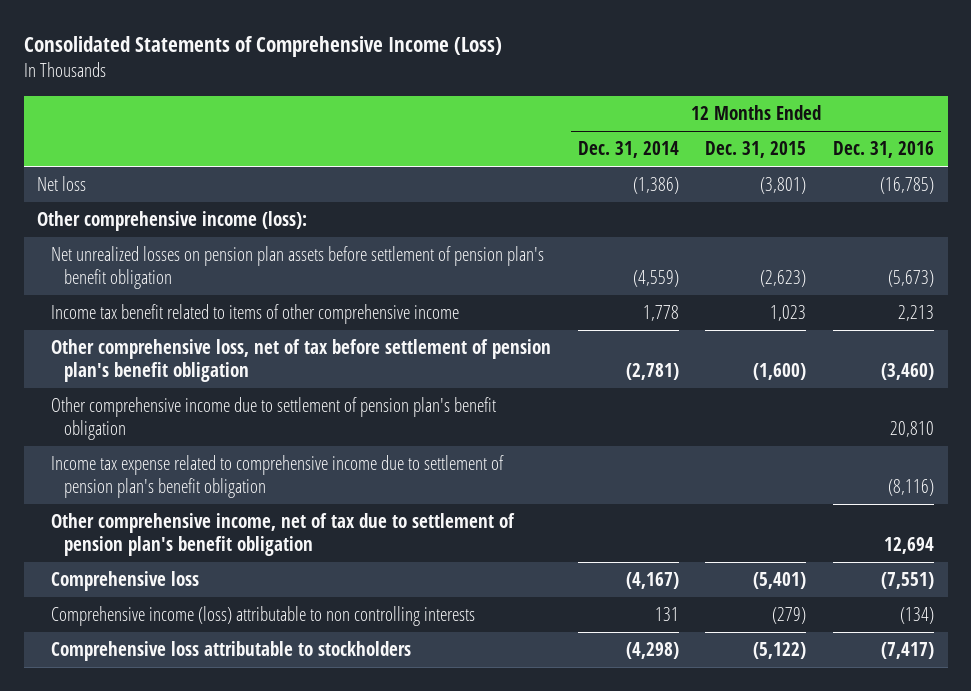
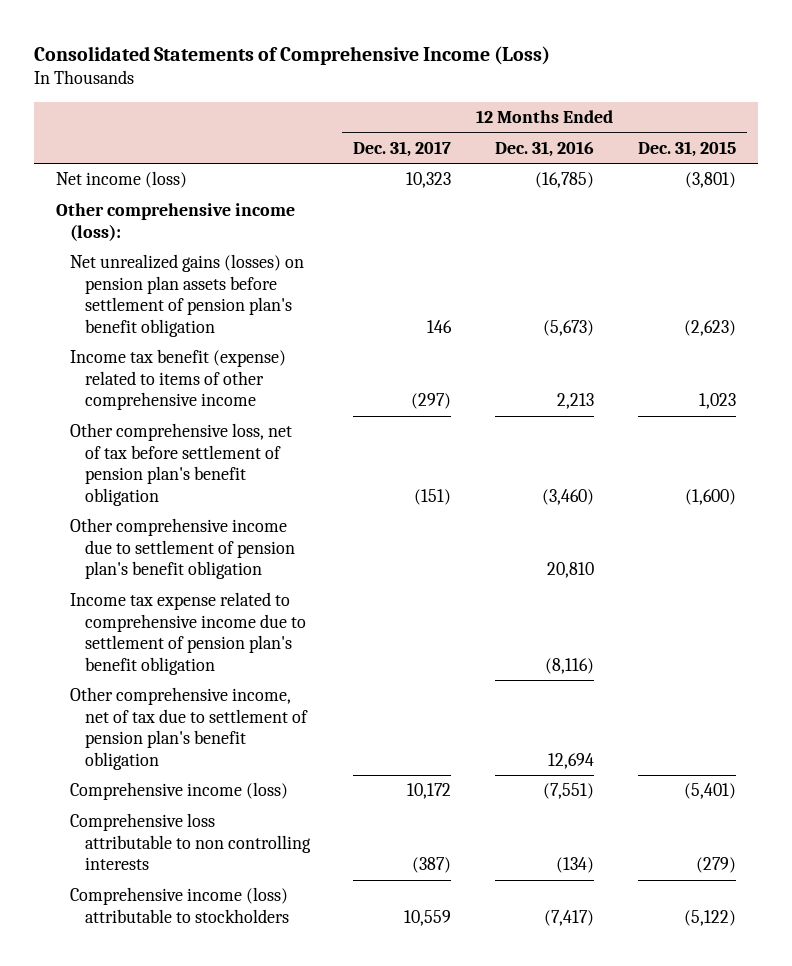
[577,141,679,159] Dec. 31, 2014 -> none
none -> [353,140,452,157] Dec. 31, 2017
[37,176,87,192] Net loss -> [55,171,187,189] Net income (loss)
[50,246,544,289] Net unrealized losses on pension plan assets before settlement of pension plan's benefit obligation -> [70,254,305,337] Net unrealized gains (losses) on pension plan assets before settlement of pension plan's benefit obligation
[50,304,459,325] Income tax benefit related to items of other comprehensive income -> [70,349,287,411] Income tax benefit (expense) related to items of other comprehensive income
[50,571,199,592] Comprehensive loss -> [70,782,289,801] Comprehensive income (loss)
[50,606,475,627] Comprehensive income (loss) attributable to non controlling interests -> [70,813,311,871] Comprehensive loss attributable to non controlling interests
[50,641,411,662] Comprehensive loss attributable to stockholders -> [70,887,289,923] Comprehensive income (loss) attributable to stockholders

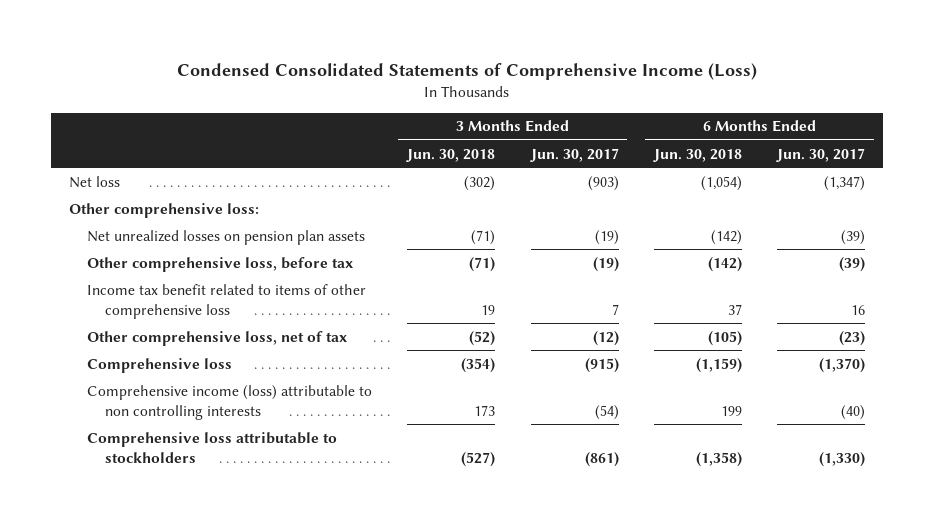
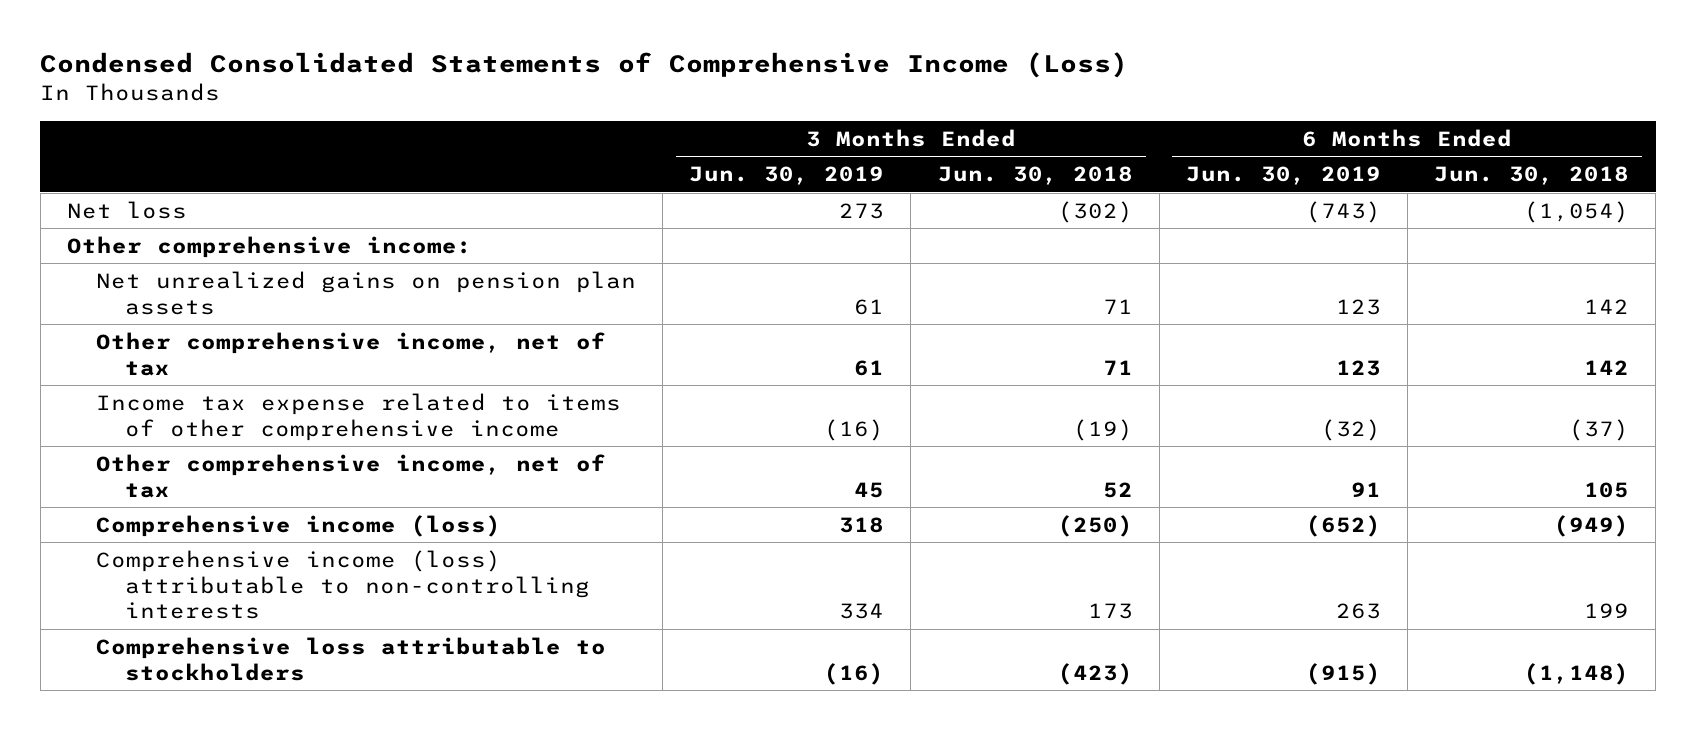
[529,147,619,162] Jun. 30, 2017 -> none
[776,147,866,162] Jun. 30, 2017 -> none
none -> [689,166,885,186] Jun. 30, 2019
none -> [1185,166,1381,186] Jun. 30, 2019
[69,202,260,218] Other comprehensive loss: -> [66,235,472,258] Other comprehensive income:
[86,229,365,245] Net unrealized losses on pension plan assets -> [95,270,636,315] Net unrealized gains on pension plan assets
[471,229,496,245] (71) -> [1102,298,1133,314] 71
[710,229,742,245] (142) -> [1584,298,1630,314] 142
[86,256,353,272] Other comprehensive loss, before tax -> [95,331,606,376] Other comprehensive income, net of tax
[469,256,496,272] (71) -> [1102,359,1133,375] 71
[707,256,742,272] (142) -> [1584,359,1630,375] 142
[86,283,366,319] Income tax benefit related to items of other comprehensive loss -> [95,392,621,441] Income tax expense related to items of other comprehensive income
[481,304,496,315] 19 -> [1072,418,1133,441] (19)
[727,303,742,315] 37 -> [1569,418,1630,441] (37)
[86,330,347,346] Other comprehensive loss, net of tax -> [95,453,606,498] Other comprehensive income, net of tax
[469,330,496,346] (52) -> [1102,481,1133,498] 52
[707,330,742,346] (105) -> [1584,481,1630,498] 105
[86,357,232,373] Comprehensive loss -> [95,514,501,537] Comprehensive income (loss)
[461,357,496,373] (354) -> [1057,514,1133,537] (250)
[695,357,742,373] (1,159) -> [1554,514,1630,537] (949)
[86,384,372,420] Comprehensive income (loss) attributable to non controlling interests -> [95,549,590,620] Comprehensive income (loss) attributable to non-controlling interests
[461,451,496,467] (527) -> [1057,662,1133,685] (423)
[695,451,742,467] (1,358) -> [1524,662,1630,685] (1,148)

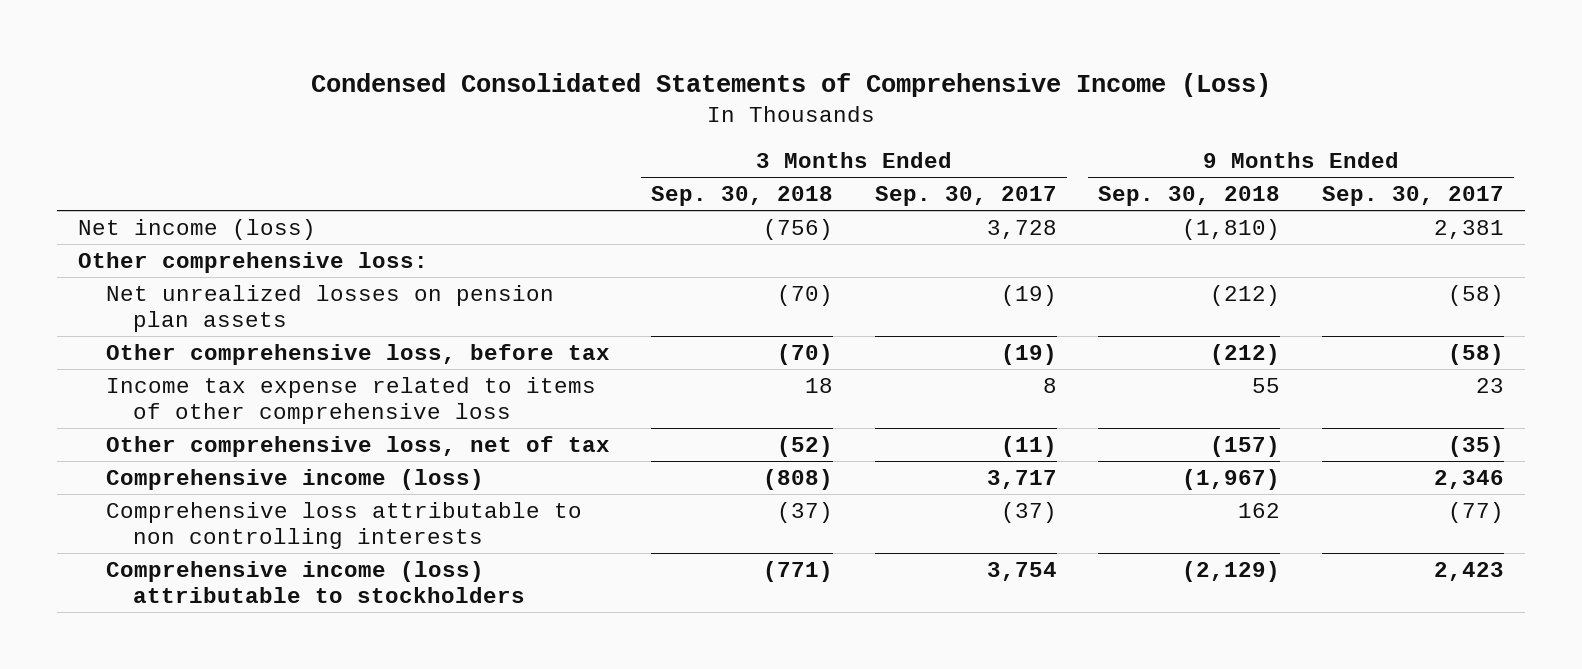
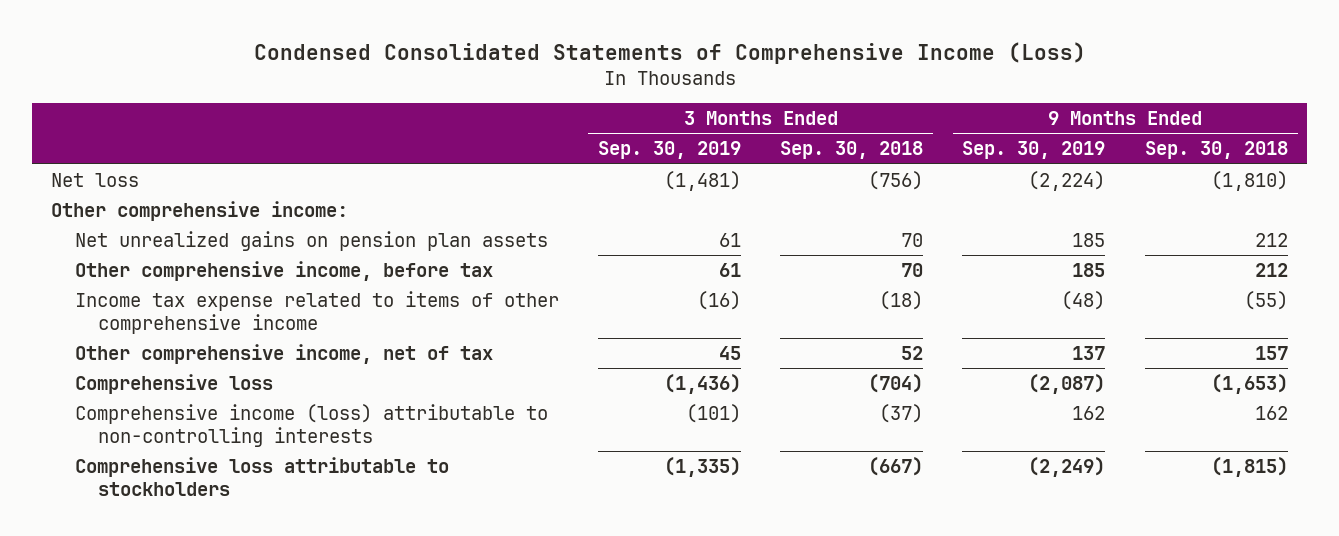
[874,186,1057,207] Sep. 30, 2017 -> none
[1321,186,1504,207] Sep. 30, 2017 -> none
none -> [597,141,741,160] Sep. 30, 2019
none -> [962,141,1106,160] Sep. 30, 2019
[77,218,316,240] Net income (loss) -> [51,172,140,187] Net loss
[77,251,428,273] Other comprehensive loss: -> [51,200,349,221] Other comprehensive income:
[105,284,554,332] Net unrealized losses on pension plan assets -> [74,230,548,251] Net unrealized gains on pension plan assets
[777,284,834,306] (70) -> [901,232,924,247] 70
[1210,284,1281,306] (212) -> [1254,232,1288,247] 212
[105,343,610,365] Other comprehensive loss, before tax -> [74,260,493,281] Other comprehensive income, before tax
[777,343,834,365] (70) -> [901,262,924,277] 70
[1210,343,1281,365] (212) -> [1254,262,1288,277] 212
[105,376,596,424] Income tax expense related to items of other comprehensive loss -> [74,290,559,334] Income tax expense related to items of other comprehensive income
[805,377,834,393] 18 -> [879,290,924,310] (18)
[1252,377,1281,393] 55 -> [1243,290,1288,310] (55)
[105,435,610,457] Other comprehensive loss, net of tax -> [74,343,493,364] Other comprehensive income, net of tax
[777,435,834,457] (52) -> [901,345,924,360] 52
[1210,435,1281,457] (157) -> [1254,345,1288,360] 157
[105,468,484,490] Comprehensive income (loss) -> [74,373,273,394] Comprehensive loss
[763,468,834,490] (808) -> [868,373,924,393] (704)
[1182,468,1281,490] (1,967) -> [1210,373,1288,394] (1,653)
[105,501,582,549] Comprehensive loss attributable to non controlling interests -> [74,403,548,447] Comprehensive income (loss) attributable to non-controlling interests
[105,560,526,603] Comprehensive income (loss) attributable to stockholders -> [74,456,449,496] Comprehensive loss attributable to stockholders
[763,560,834,582] (771) -> [868,456,924,476] (667)
[1182,560,1281,582] (2,129) -> [1210,456,1288,477] (1,815)

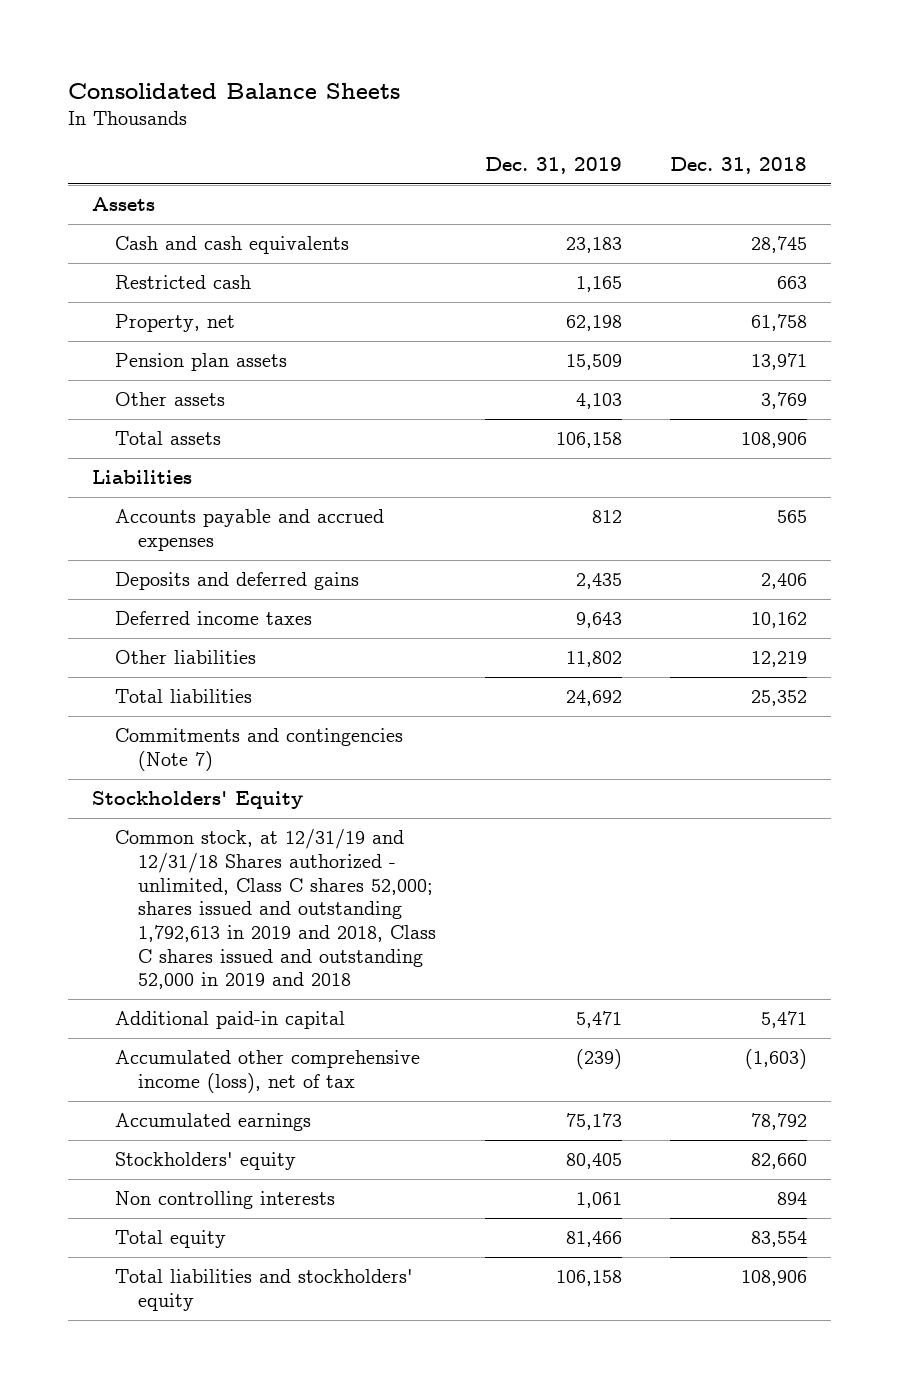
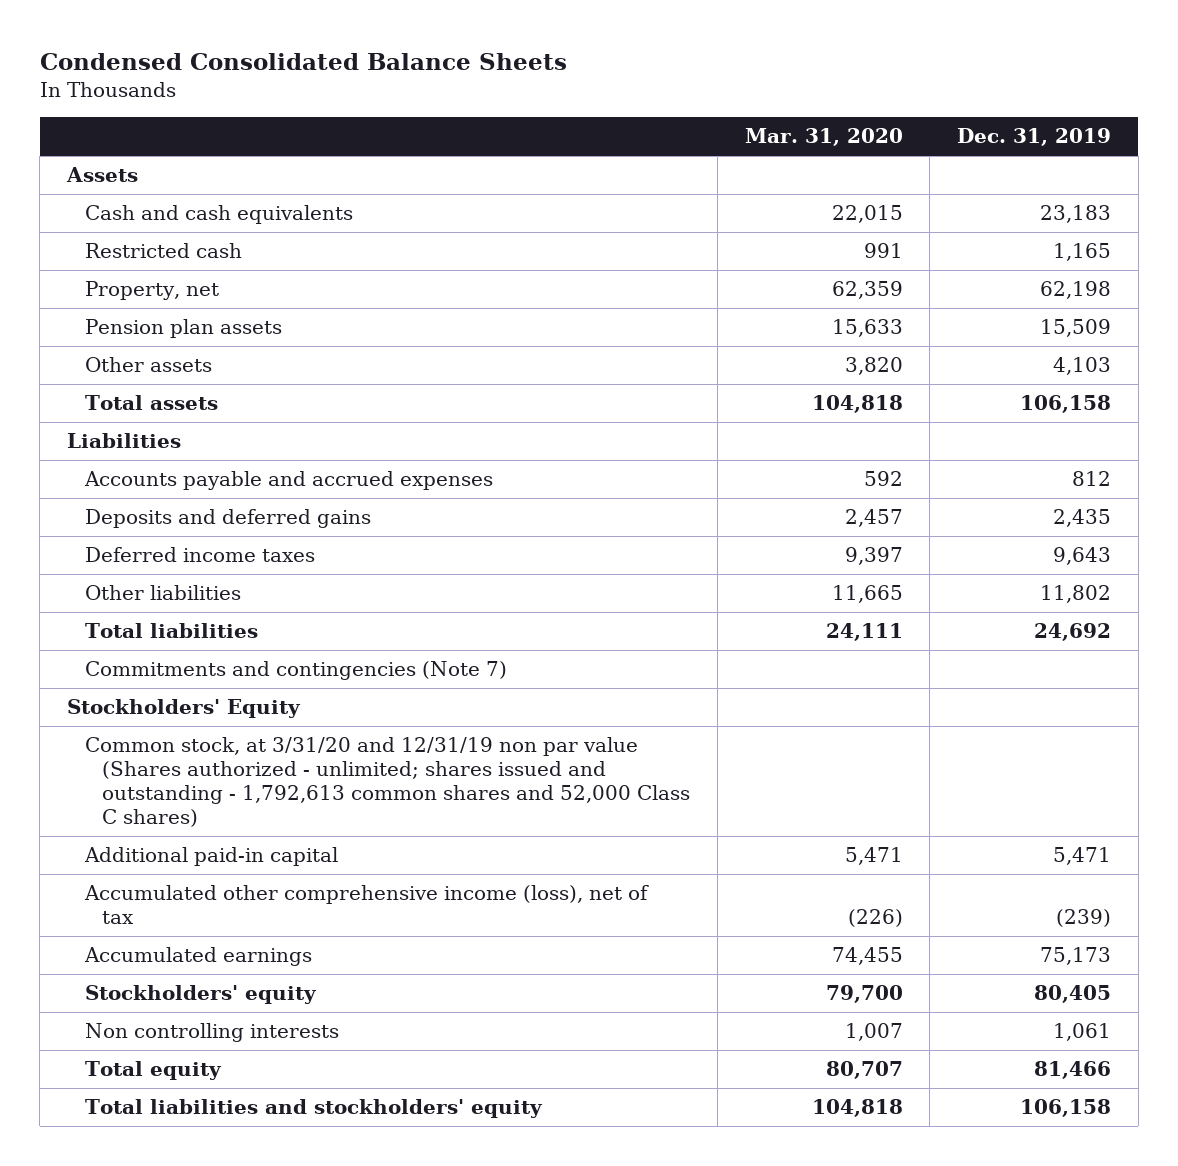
[68,82,401,99] Consolidated Balance Sheets -> [39,53,567,71] Condensed Consolidated Balance Sheets
[669,156,807,174] Dec. 31, 2018 -> none
none -> [744,128,903,147] Mar. 31, 2020
[115,829,437,990] Common stock, at 12/31/19 and 12/31/18 Shares authorized - unlimited, Class C shares 52,000; shares issued and outstanding 1,792,613 in 2019 and 2018, Class C shares issued and outstanding 52,000 in 2019 and 2018 -> [84,737,691,827] Common stock, at 3/31/20 and 12/31/19 non par value (Shares authorized - unlimited; shares issued and outstanding - 1,792,613 common shares and 52,000 Class C shares)

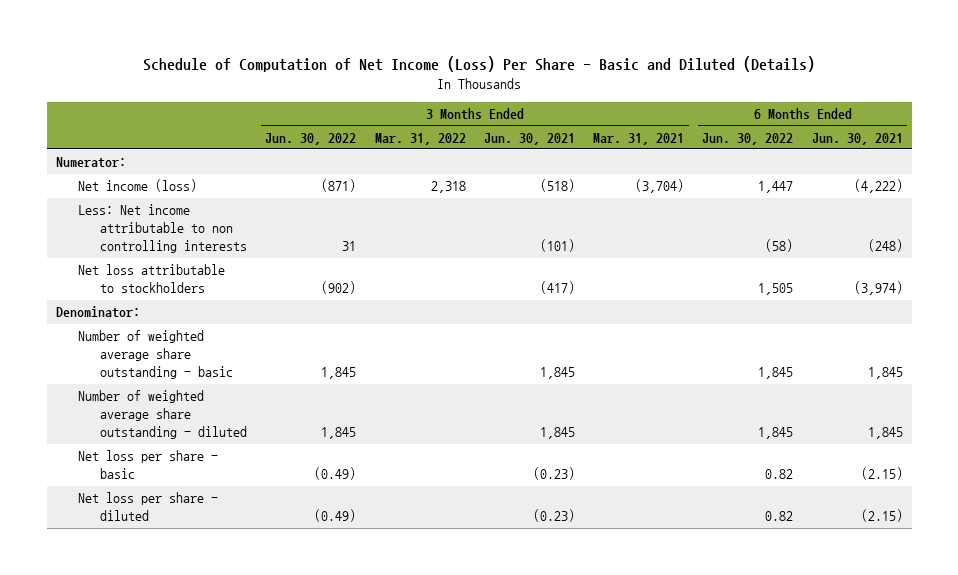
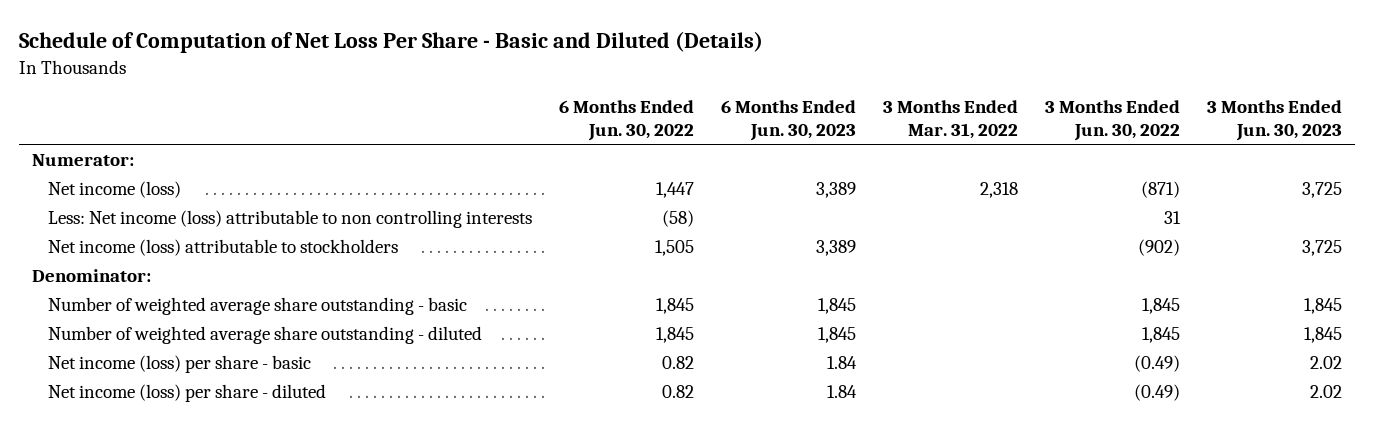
[143,55,816,72] Schedule of Computation of Net Income (Loss) Per Share - Basic and Diluted (Details) -> [18,31,763,54] Schedule of Computation of Net Loss Per Share - Basic and Diluted (Details)
[483,132,575,145] Jun. 30, 2021 -> none
[593,132,685,145] Mar. 31, 2021 -> none
[811,132,903,145] Jun. 30, 2021 -> none
none -> [720,100,856,142] 6 Months Ended Jun. 30, 2023
none -> [1206,100,1342,142] 3 Months Ended Jun. 30, 2023
[77,204,248,254] Less: Net income attributable to non controlling interests -> [47,210,532,229] Less: Net income (loss) attributable to non controlling interests
[77,264,225,294] Net loss attributable to stockholders -> [47,239,398,257] Net income (loss) attributable to stockholders
[77,450,218,480] Net loss per share - basic -> [47,355,311,374] Net income (loss) per share - basic
[77,492,218,522] Net loss per share - diluted -> [47,384,326,403] Net income (loss) per share - diluted

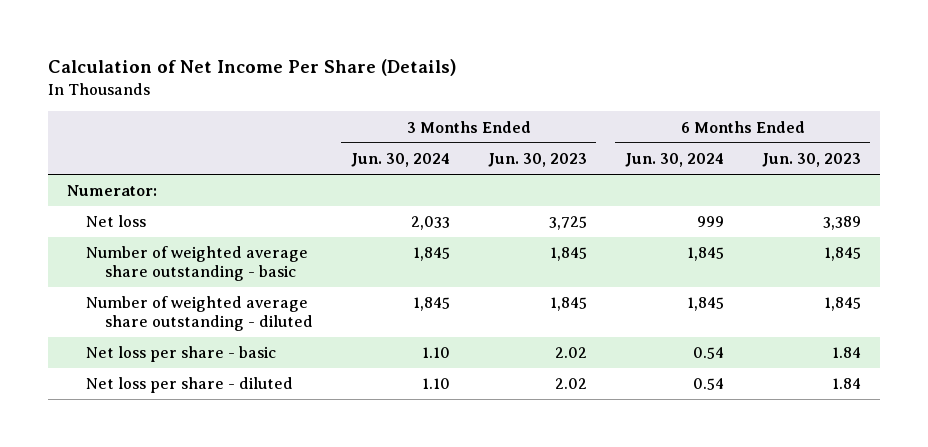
[18,31,763,54] Schedule of Computation of Net Loss Per Share - Basic and Diluted (Details) -> [48,59,458,77] Calculation of Net Income Per Share (Details)
[558,100,694,142] 6 Months Ended Jun. 30, 2022 -> none
[882,100,1018,140] 3 Months Ended Mar. 31, 2022 -> none
[1044,100,1180,142] 3 Months Ended Jun. 30, 2022 -> none
none -> [350,152,450,167] Jun. 30, 2024
none -> [624,152,724,167] Jun. 30, 2024
[47,210,532,229] Less: Net income (loss) attributable to non controlling interests -> none
[47,239,398,257] Net income (loss) attributable to stockholders -> none
[32,269,152,283] Denominator: -> none
[47,181,181,199] Net income (loss) -> [86,215,147,228] Net loss
[47,355,311,374] Net income (loss) per share - basic -> [86,346,277,363] Net loss per share - basic
[47,384,326,403] Net income (loss) per share - diluted -> [86,377,294,394] Net loss per share - diluted

